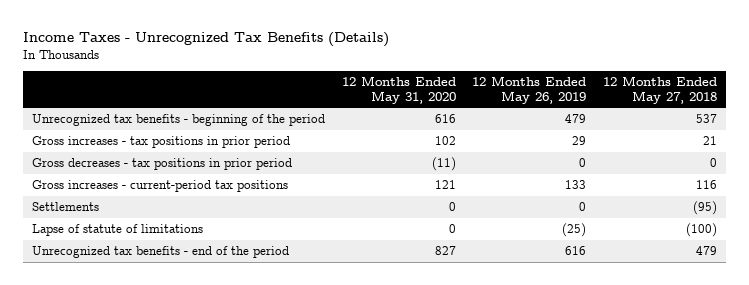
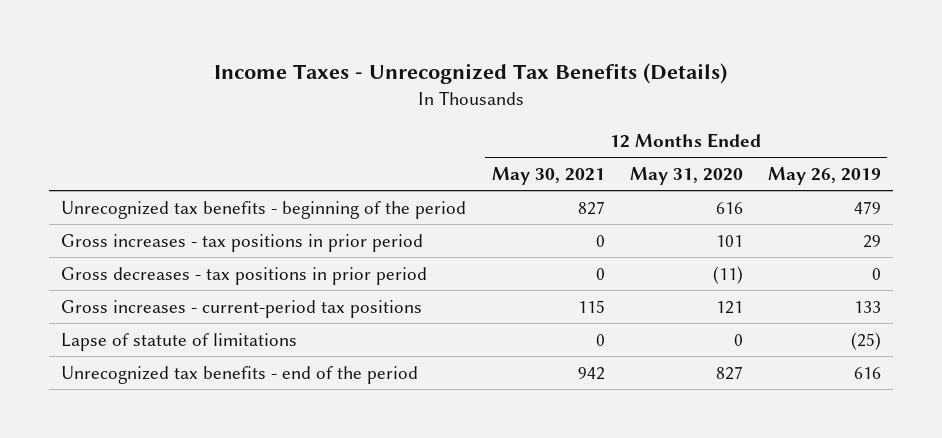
[603,76,718,104] 12 Months Ended May 27, 2018 -> none
none -> [491,166,605,185] May 30, 2021
[434,136,456,146] 102 -> [715,234,743,247] 101
[31,202,99,212] Settlements -> none

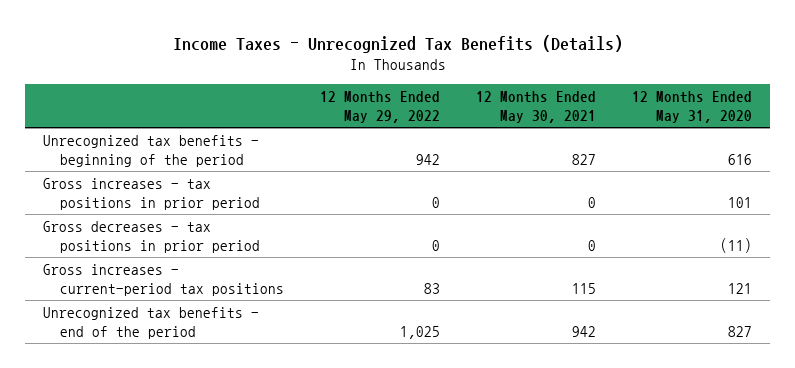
[767,166,881,185] May 26, 2019 -> none
none -> [319,90,440,124] 12 Months Ended May 29, 2022
[61,332,298,351] Lapse of statute of limitations -> none

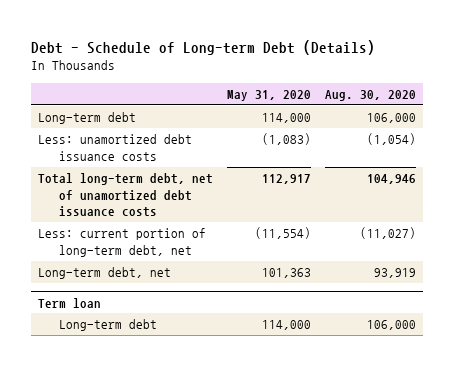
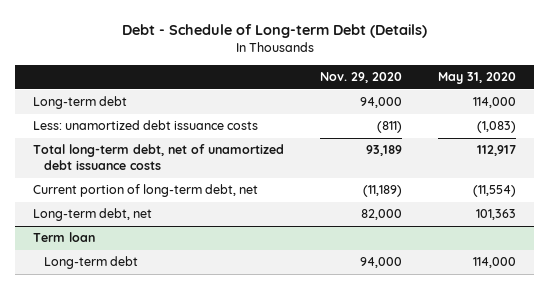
[324,89,416,101] Aug. 30, 2020 -> none
none -> [320,72,403,84] Nov. 29, 2020
[38,228,207,257] Less: current portion of long-term debt, net -> [33,184,259,198] Current portion of long-term debt, net

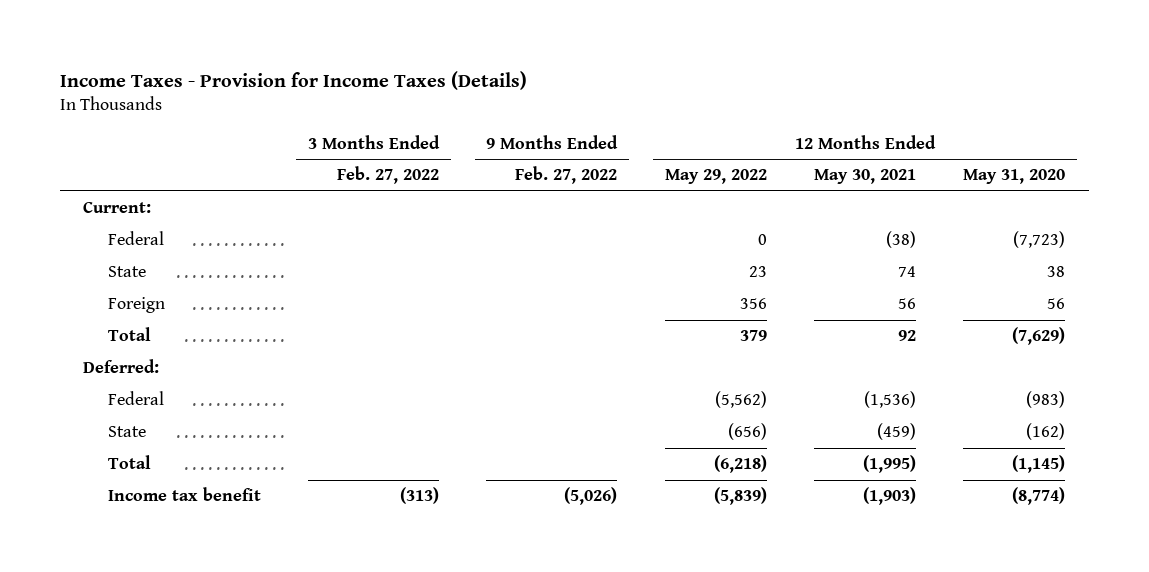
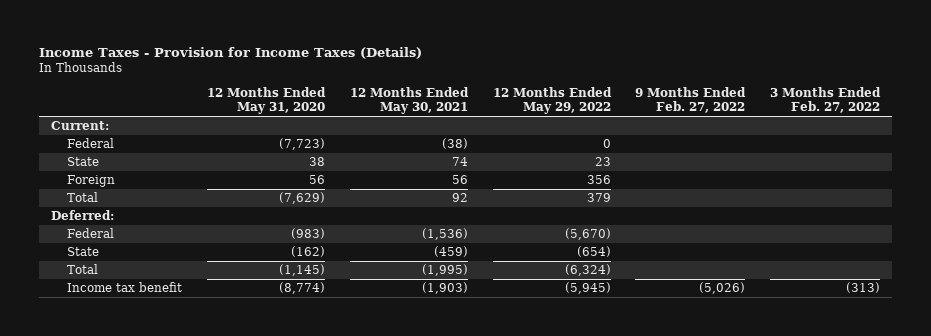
[714,391,767,409] (5,562) -> [564,228,611,241] (5,670)
[727,423,767,441] (656) -> [576,246,611,258] (654)
[713,455,767,474] (6,218) -> [564,264,611,277] (6,324)
[713,487,767,506] (5,839) -> [564,282,611,295] (5,945)

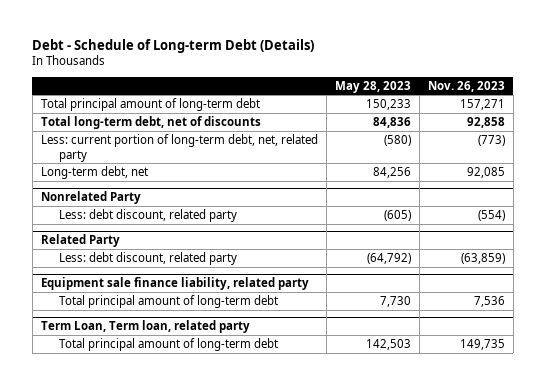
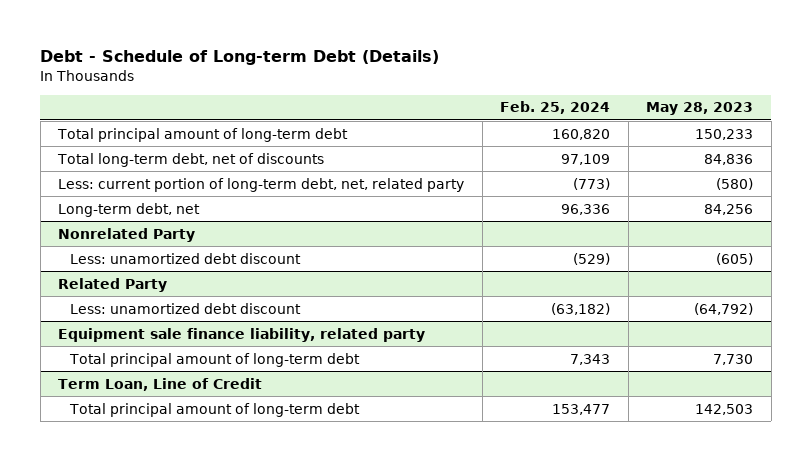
[427,80,505,92] Nov. 26, 2023 -> none
none -> [500,101,611,115] Feb. 25, 2024
[58,208,237,222] Less: debt discount, related party -> [70,252,302,264] Less: unamortized debt discount
[58,251,237,265] Less: debt discount, related party -> [70,302,302,314] Less: unamortized debt discount
[40,320,250,334] Term Loan, Term loan, related party -> none
none -> [58,377,263,391] Term Loan, Line of Credit

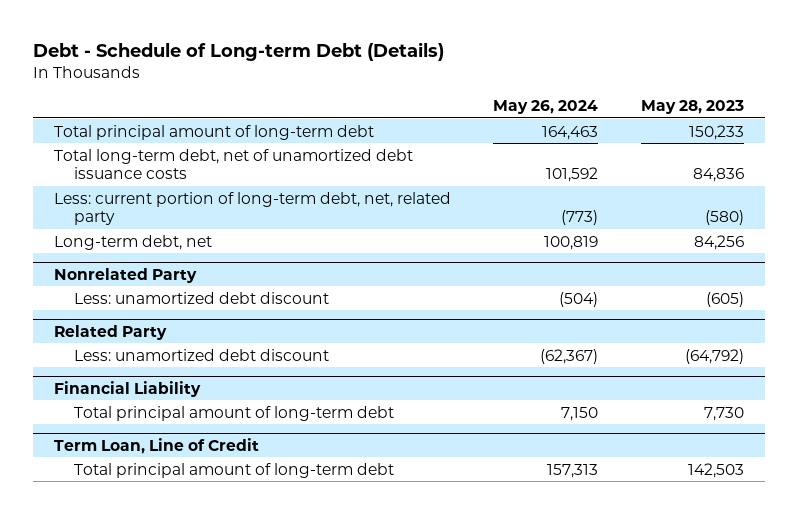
[500,101,611,115] Feb. 25, 2024 -> none
none -> [493,100,599,115] May 26, 2024
[57,152,325,167] Total long-term debt, net of discounts -> [53,148,413,180] Total long-term debt, net of unamortized debt issuance costs
[58,327,426,342] Equipment sale finance liability, related party -> none
none -> [53,380,201,397] Financial Liability

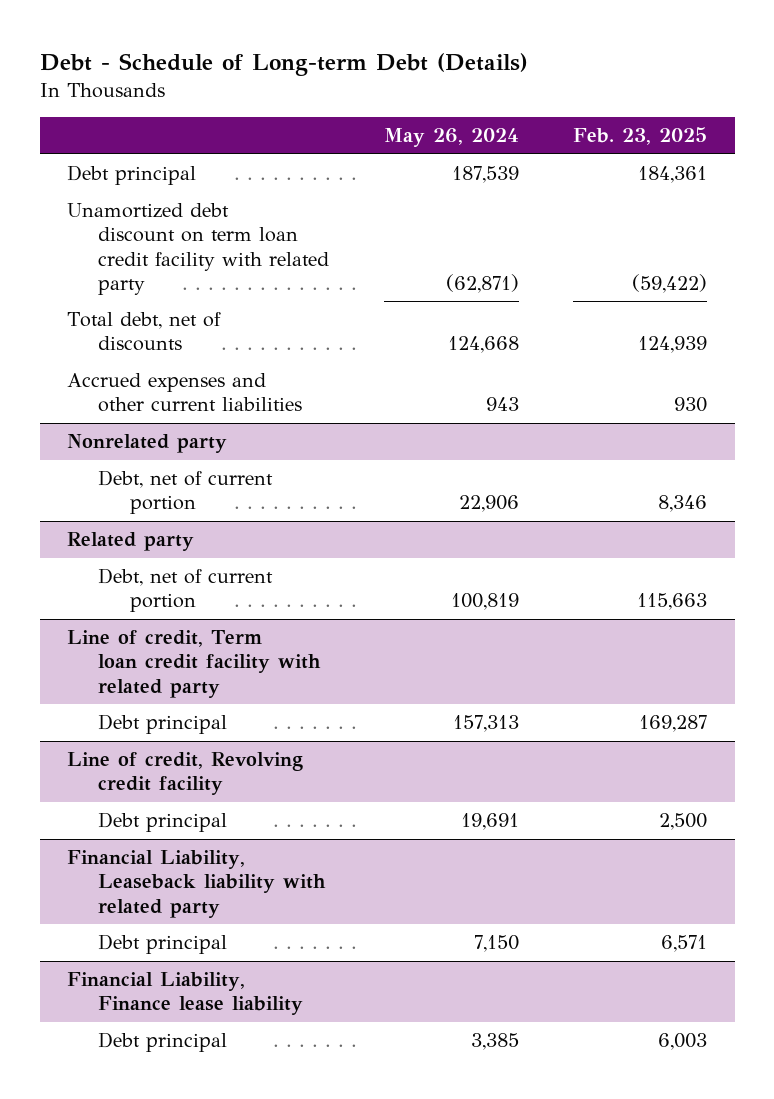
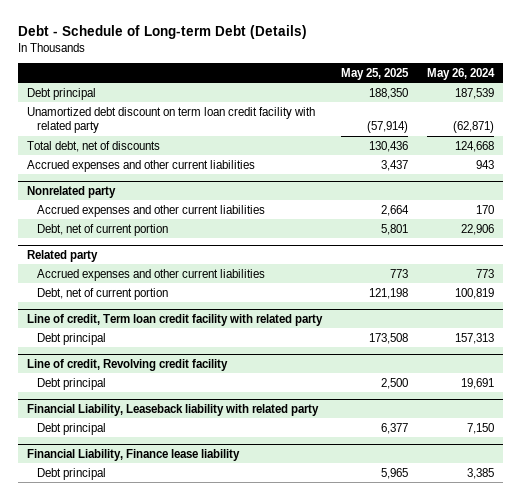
[573,127,708,146] Feb. 23, 2025 -> none
none -> [340,67,409,80] May 25, 2025
none -> [37,204,266,217] Accrued expenses and other current liabilities
none -> [37,268,266,281] Accrued expenses and other current liabilities

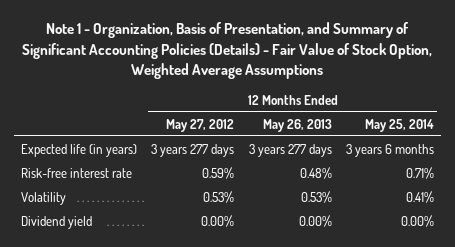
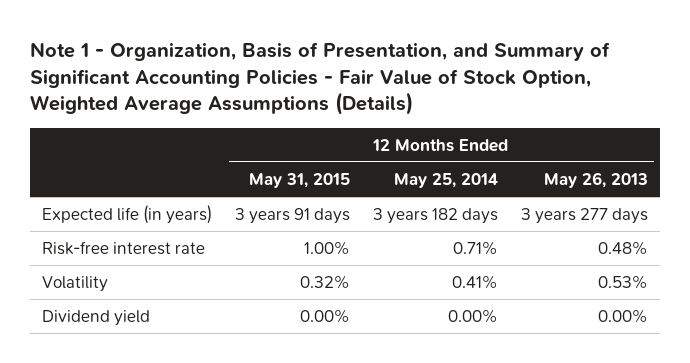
[22,22,433,80] Note 1 - Organization, Basis of Presentation, and Summary of Significant Accounting Policies (Details) - Fair Value of Stock Option, Weighted Average Assumptions -> [30,41,611,116] Note 1 - Organization, Basis of Presentation, and Summary of Significant Accounting Policies - Fair Value of Stock Option, Weighted Average Assumptions (Details)
[166,118,235,132] May 27, 2012 -> none
none -> [248,172,350,188] May 31, 2015
[345,143,434,157] 3 years 6 months -> [372,208,498,225] 3 years 182 days

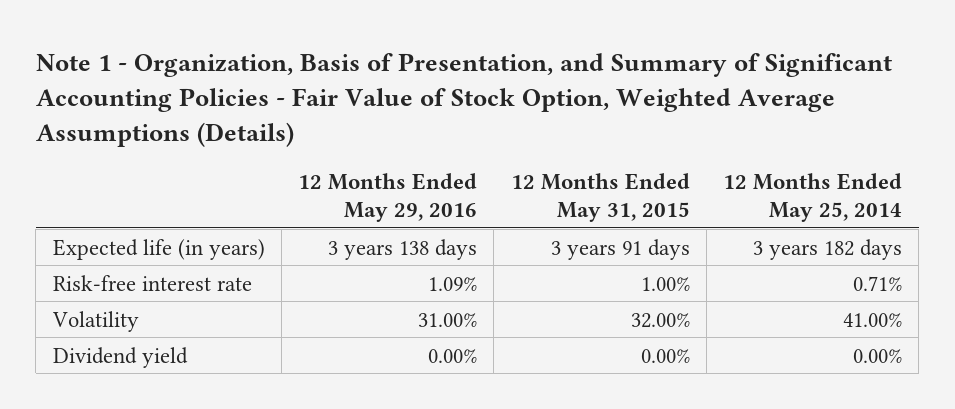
[544,171,649,188] May 26, 2013 -> none
none -> [298,172,478,222] 12 Months Ended May 29, 2016
[299,275,350,290] 0.32% -> [630,312,690,328] 32.00%
[451,275,498,290] 0.41% -> [843,312,903,327] 41.00%

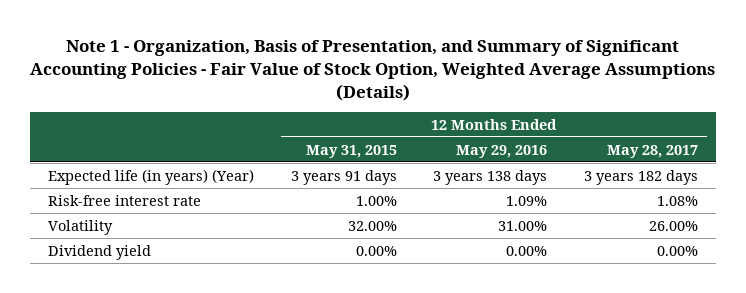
[723,172,903,222] 12 Months Ended May 25, 2014 -> none
none -> [606,144,698,158] May 28, 2017
[52,238,265,260] Expected life (in years) -> [47,168,254,185] Expected life (in years) (Year)

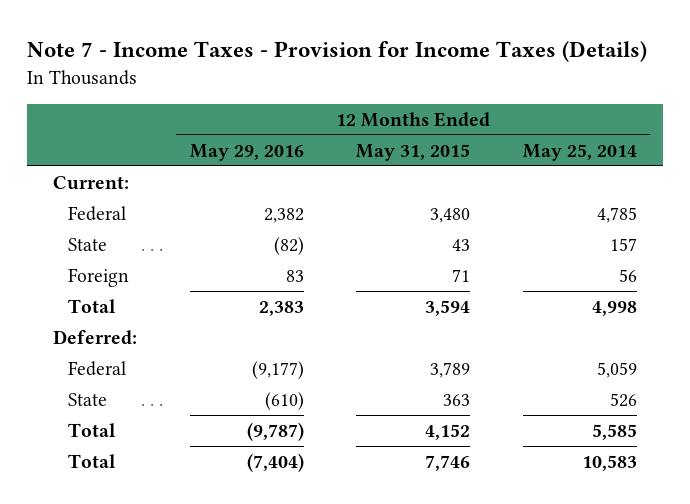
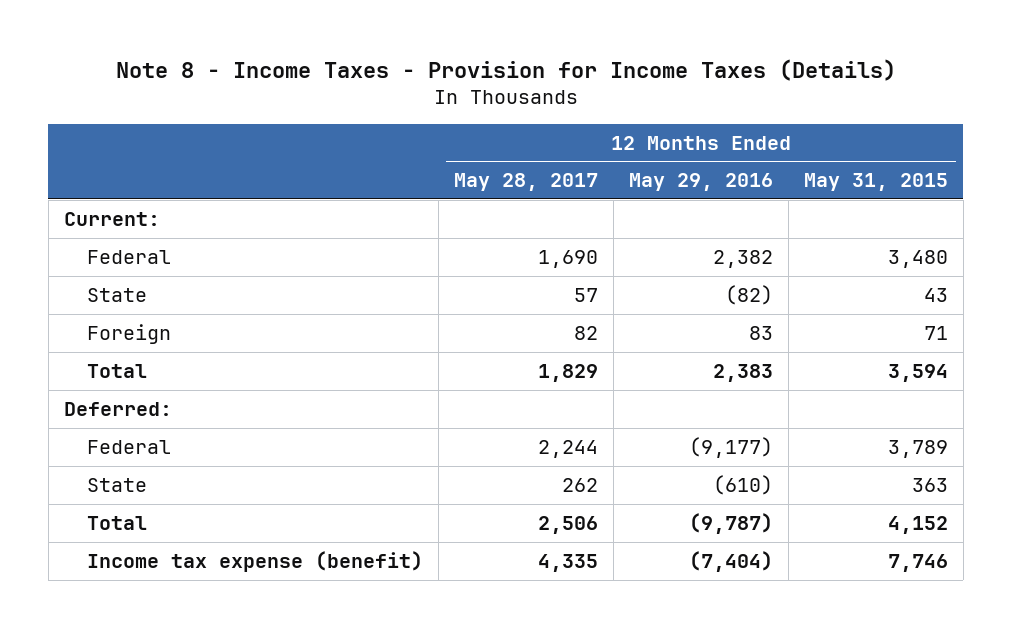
[26,41,647,63] Note 7 - Income Taxes - Provision for Income Taxes (Details) -> [115,59,896,82] Note 8 - Income Taxes - Provision for Income Taxes (Details)
[523,143,638,161] May 25, 2014 -> none
none -> [453,173,598,192] May 28, 2017
[67,453,116,468] Total -> [86,550,423,572] Income tax expense (benefit)

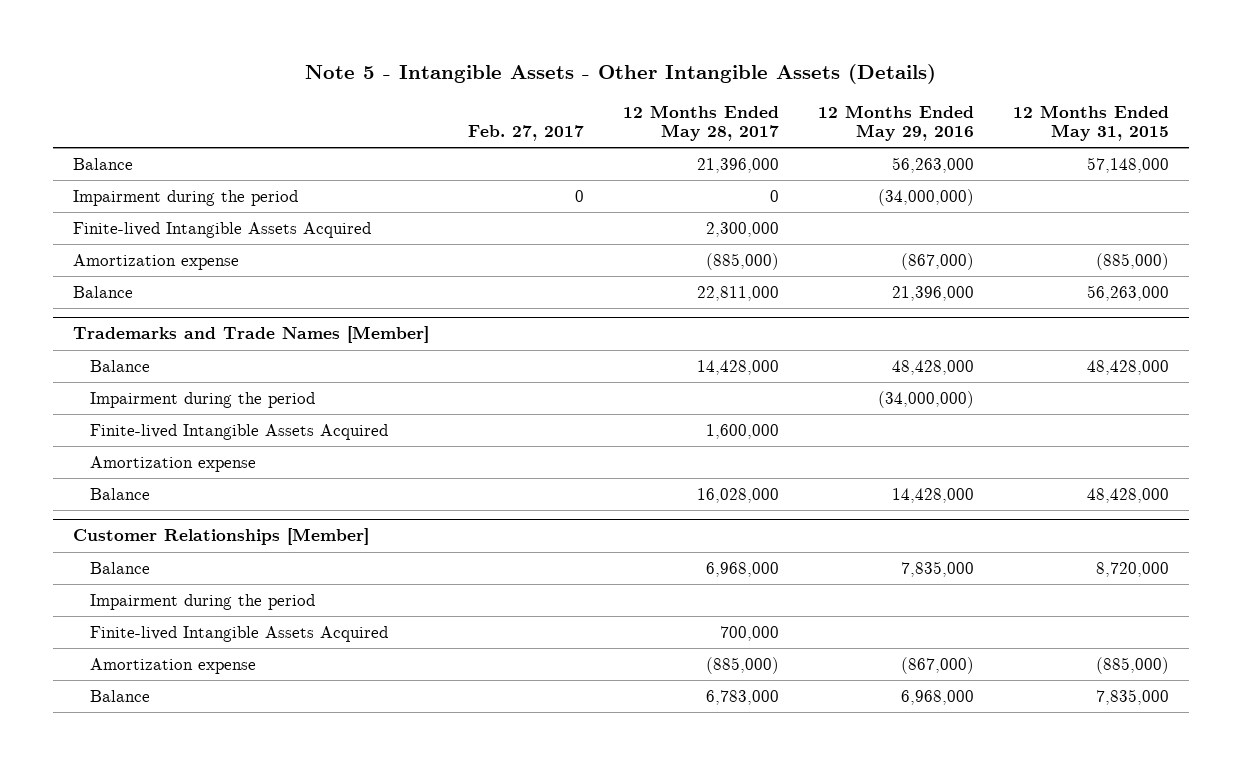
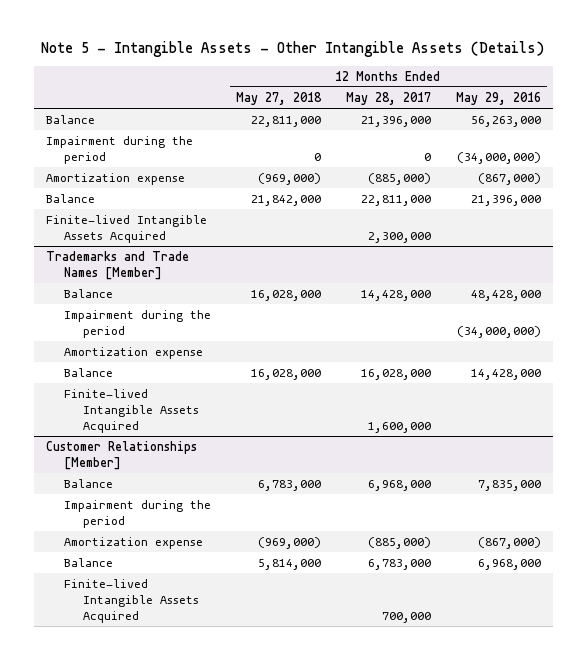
[467,125,584,142] Feb. 27, 2017 -> none
[1013,104,1170,142] 12 Months Ended May 31, 2015 -> none
none -> [236,91,323,105] May 27, 2018
[72,221,371,238] Finite-lived Intangible Assets Acquired -> [46,214,208,243] Finite-lived Intangible Assets Acquired
[90,423,389,440] Finite-lived Intangible Assets Acquired -> [64,388,199,433] Finite-lived Intangible Assets Acquired
[90,625,389,642] Finite-lived Intangible Assets Acquired -> [64,578,199,623] Finite-lived Intangible Assets Acquired

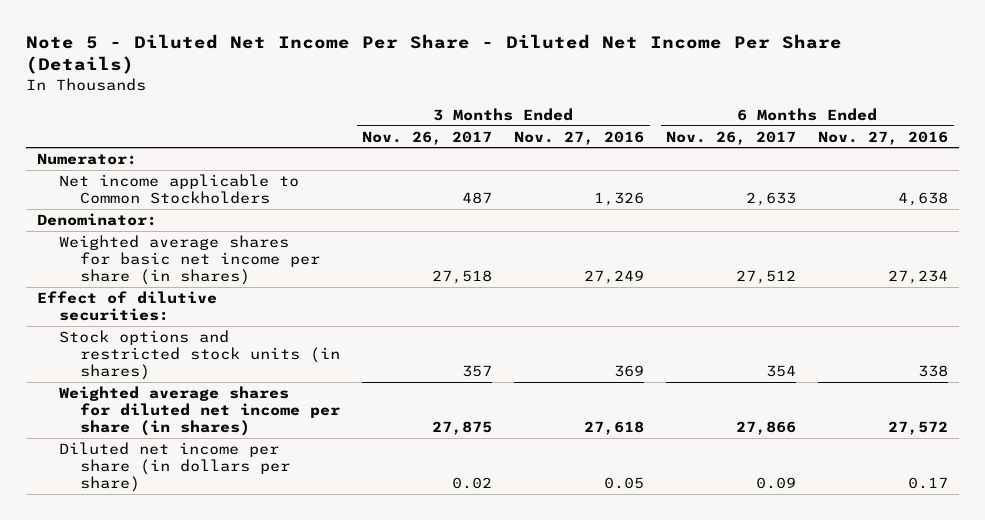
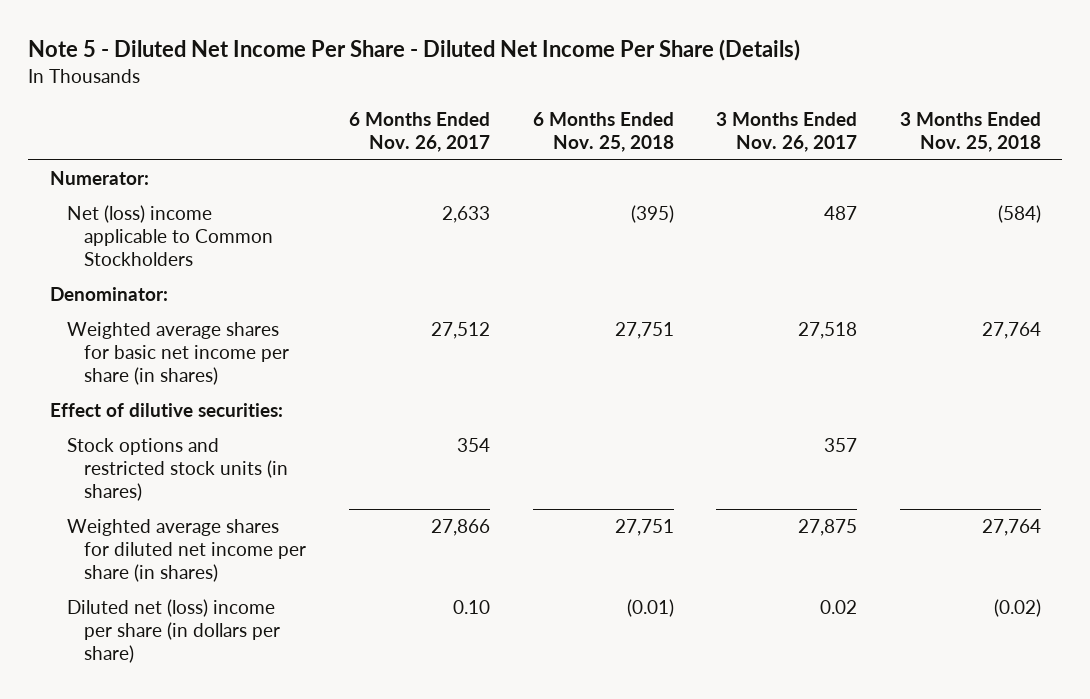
[514,130,645,145] Nov. 27, 2016 -> none
[818,130,949,145] Nov. 27, 2016 -> none
none -> [532,112,674,152] 6 Months Ended Nov. 25, 2018
none -> [899,112,1041,152] 3 Months Ended Nov. 25, 2018
[58,173,299,205] Net income applicable to Common Stockholders -> [66,205,274,266] Net (loss) income applicable to Common Stockholders
[58,441,291,493] Diluted net income per share (in dollars per share) -> [66,599,281,663] Diluted net (loss) income per share (in dollars per share)
[756,477,797,490] 0.09 -> [452,600,490,615] 0.10

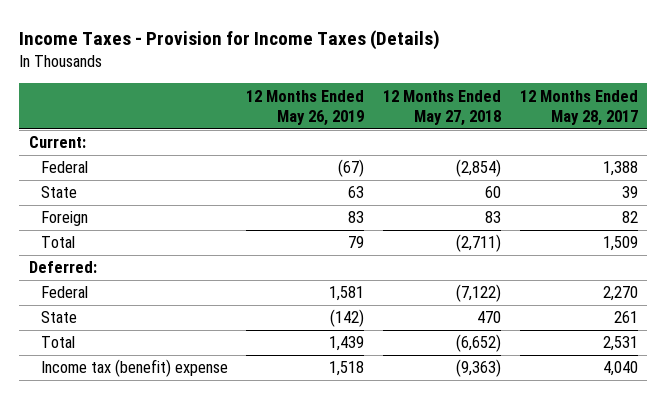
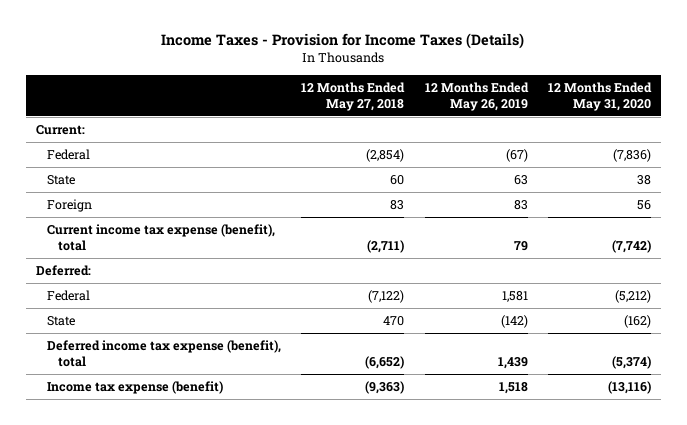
[519,89,638,127] 12 Months Ended May 28, 2017 -> none
none -> [547,81,652,112] 12 Months Ended May 31, 2020
[40,236,75,249] Total -> [46,223,275,252] Current income tax expense (benefit), total
[40,336,75,349] Total -> [46,339,281,368] Deferred income tax expense (benefit), total
[40,359,228,378] Income tax (benefit) expense -> [46,380,223,394] Income tax expense (benefit)

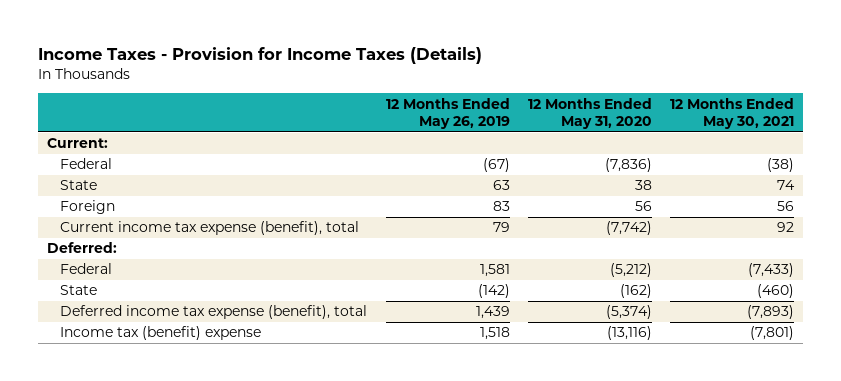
[301,81,406,112] 12 Months Ended May 27, 2018 -> none
none -> [669,97,794,130] 12 Months Ended May 30, 2021
[46,380,223,394] Income tax expense (benefit) -> [60,326,262,341] Income tax (benefit) expense

